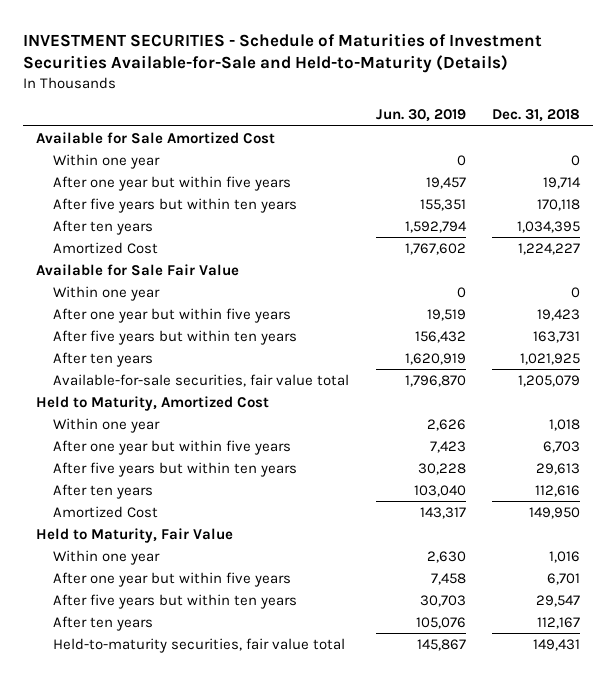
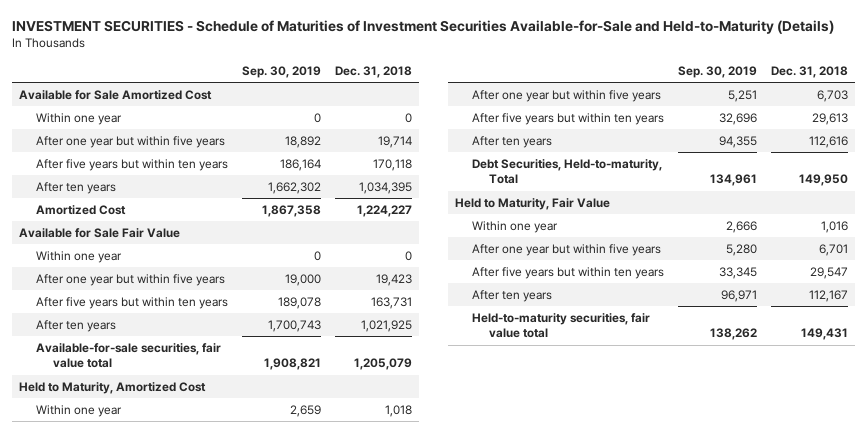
[375,109,466,123] Jun. 30, 2019 -> none
none -> [241,65,321,78] Sep. 30, 2019
[53,505,159,518] Amortized Cost -> [472,158,663,185] Debt Securities, Held-to-maturity, Total

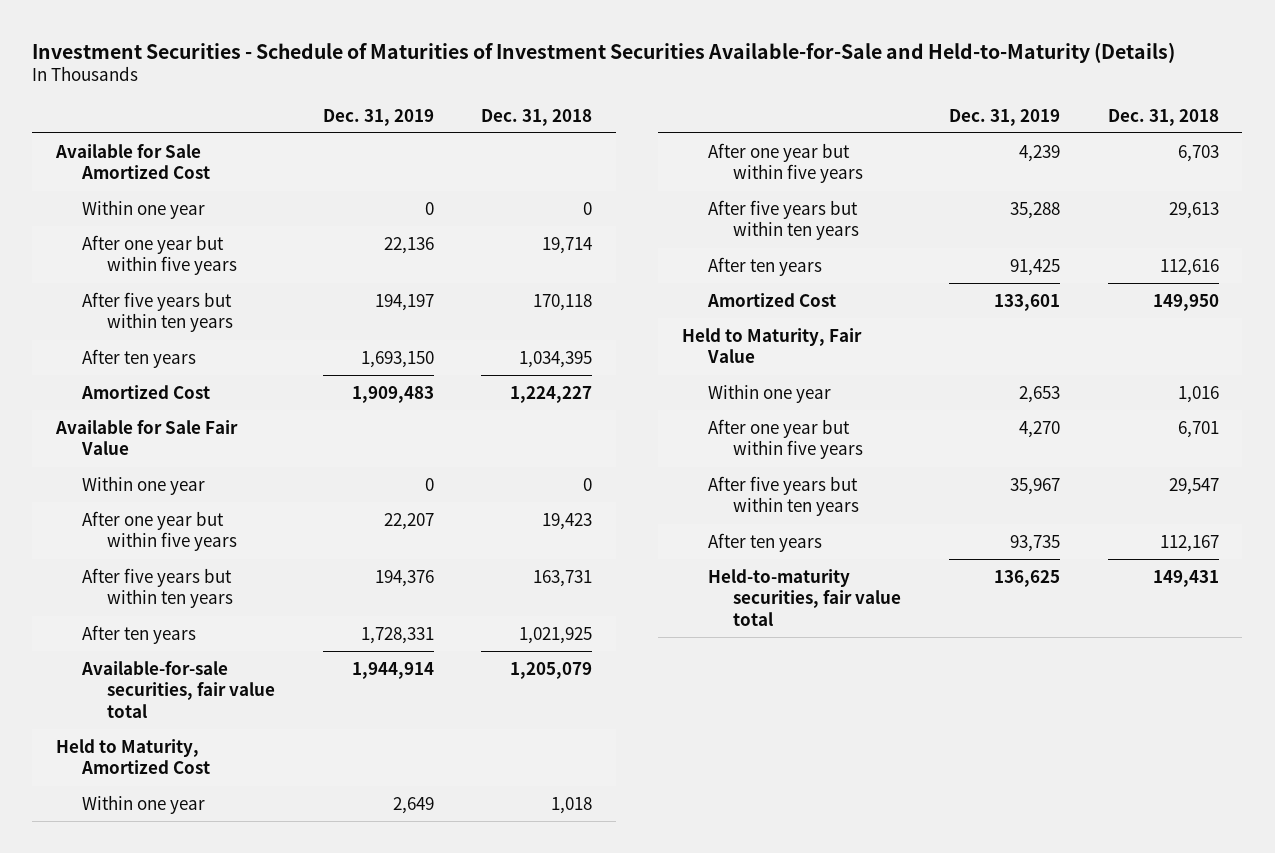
[12,19,835,34] INVESTMENT SECURITIES - Schedule of Maturities of Investment Securities Available-for-Sale and Held-to-Maturity (Details) -> [32,41,1176,63] Investment Securities - Schedule of Maturities of Investment Securities Available-for-Sale and Held-to-Maturity (Details)
[241,65,321,78] Sep. 30, 2019 -> none
none -> [322,108,434,126] Dec. 31, 2019
[472,158,663,185] Debt Securities, Held-to-maturity, Total -> [706,292,836,307] Amortized Cost

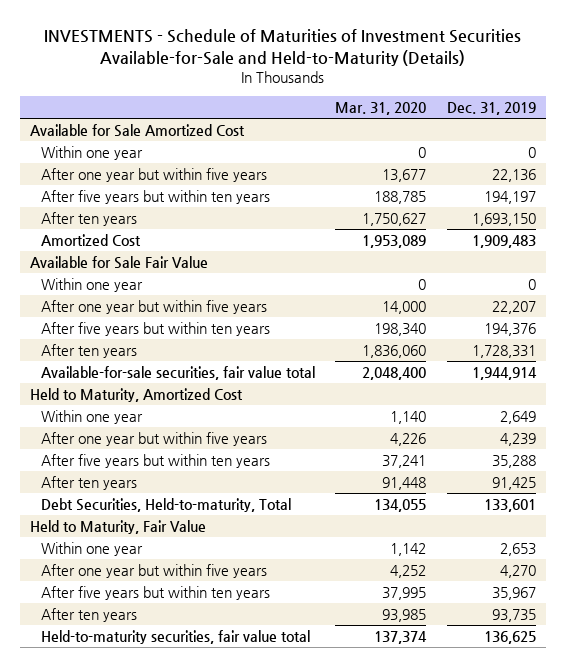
[32,41,1176,63] Investment Securities - Schedule of Maturities of Investment Securities Available-for-Sale and Held-to-Maturity (Details) -> [44,29,522,67] INVESTMENTS - Schedule of Maturities of Investment Securities Available-for-Sale and Held-to-Maturity (Details)
[481,108,593,126] Dec. 31, 2018 -> none
none -> [335,101,427,115] Mar. 31, 2020
[706,292,836,307] Amortized Cost -> [40,498,291,513] Debt Securities, Held-to-maturity, Total

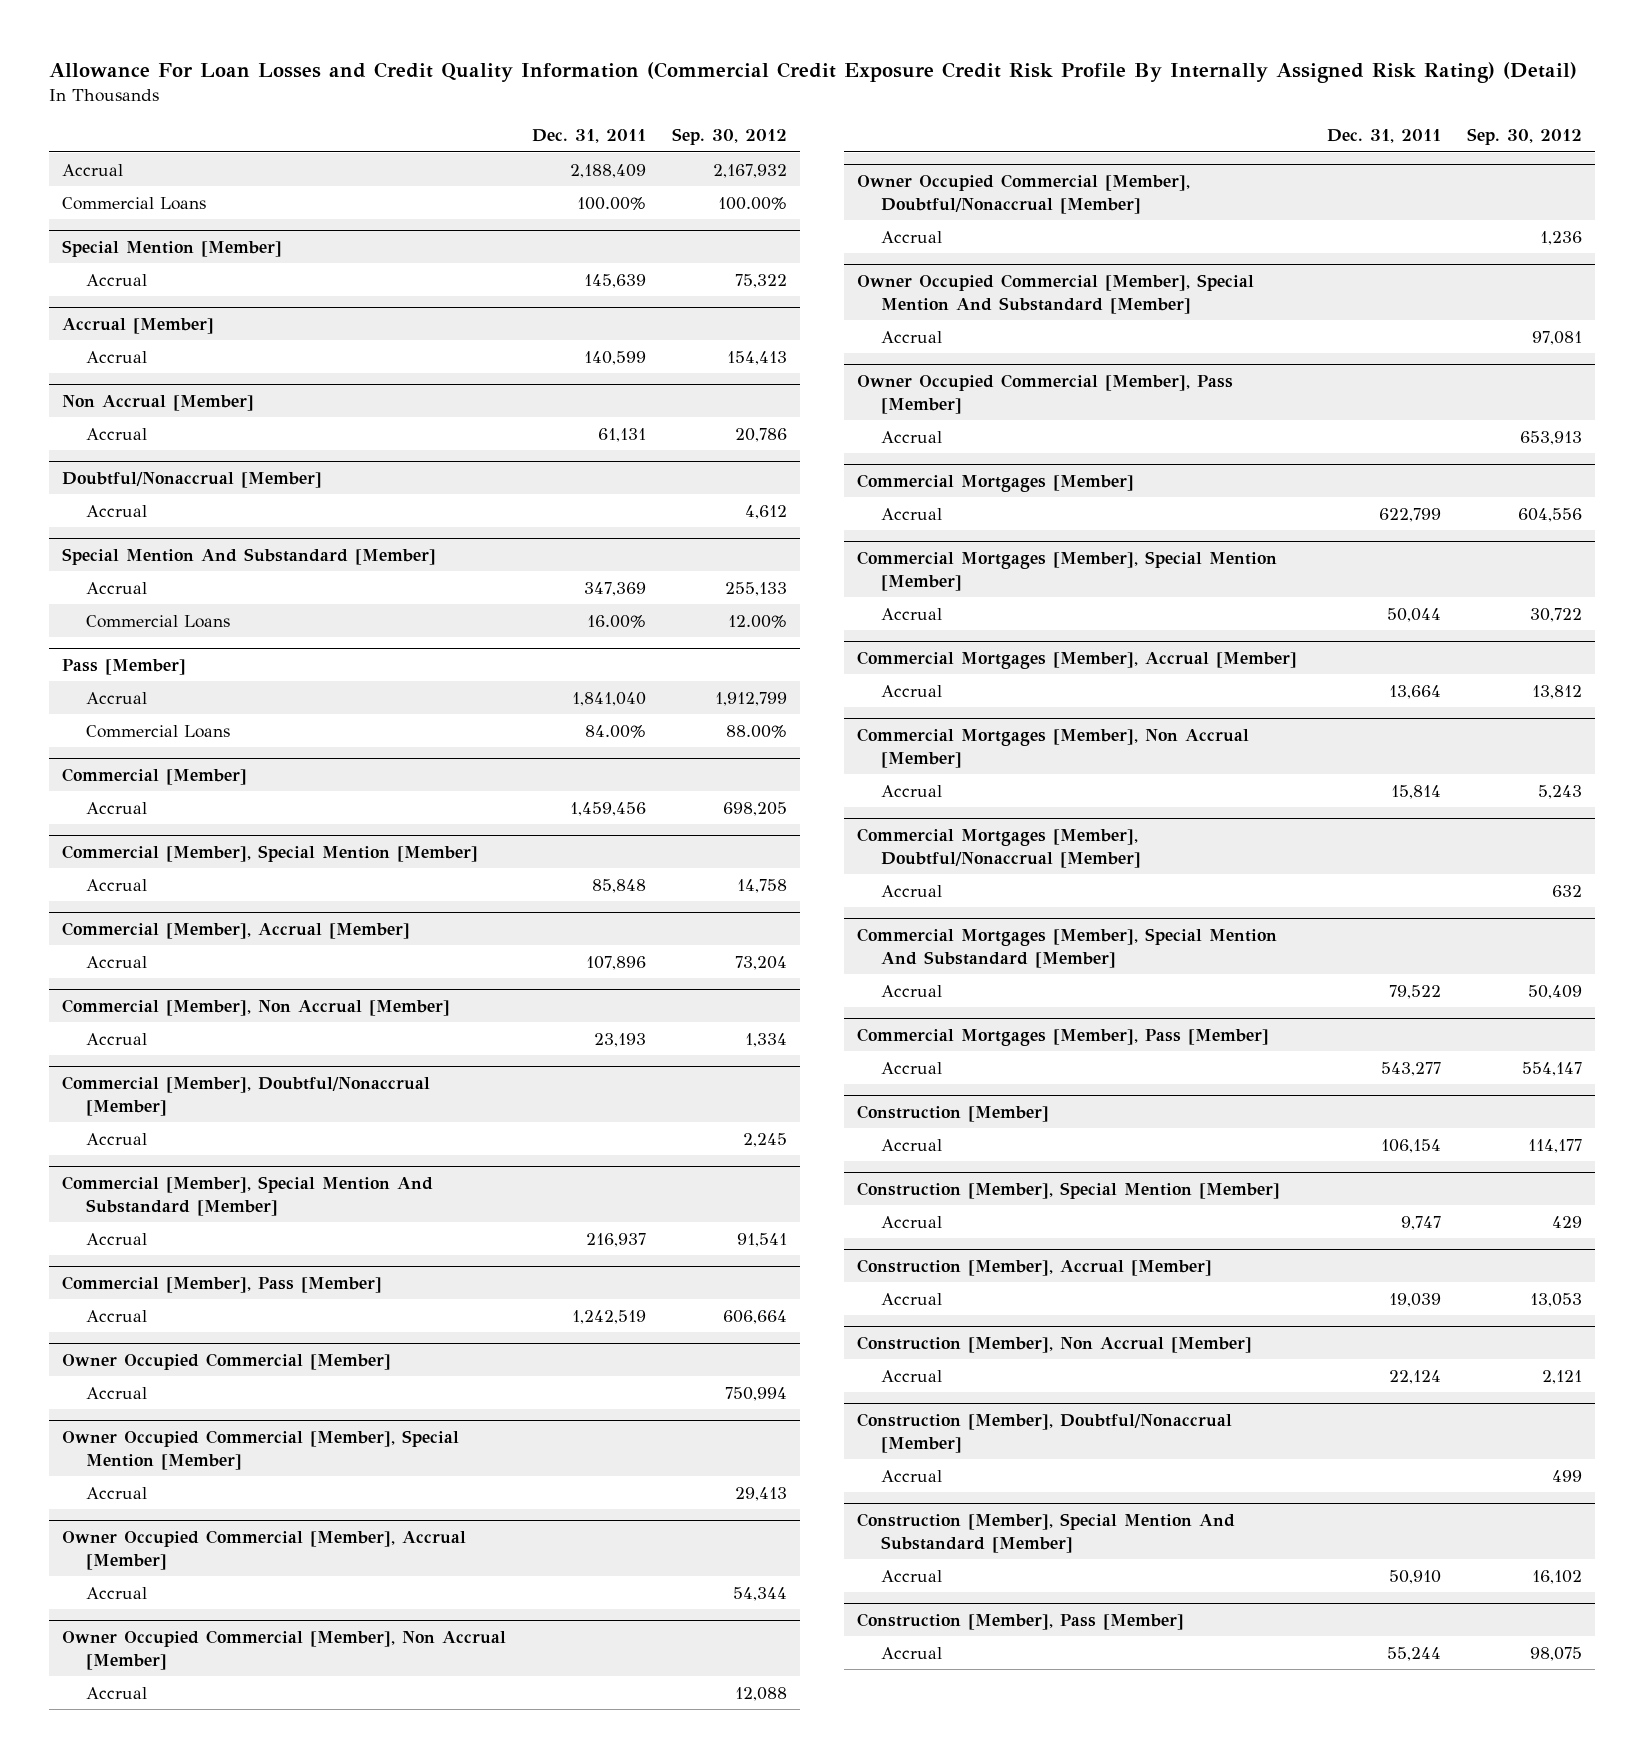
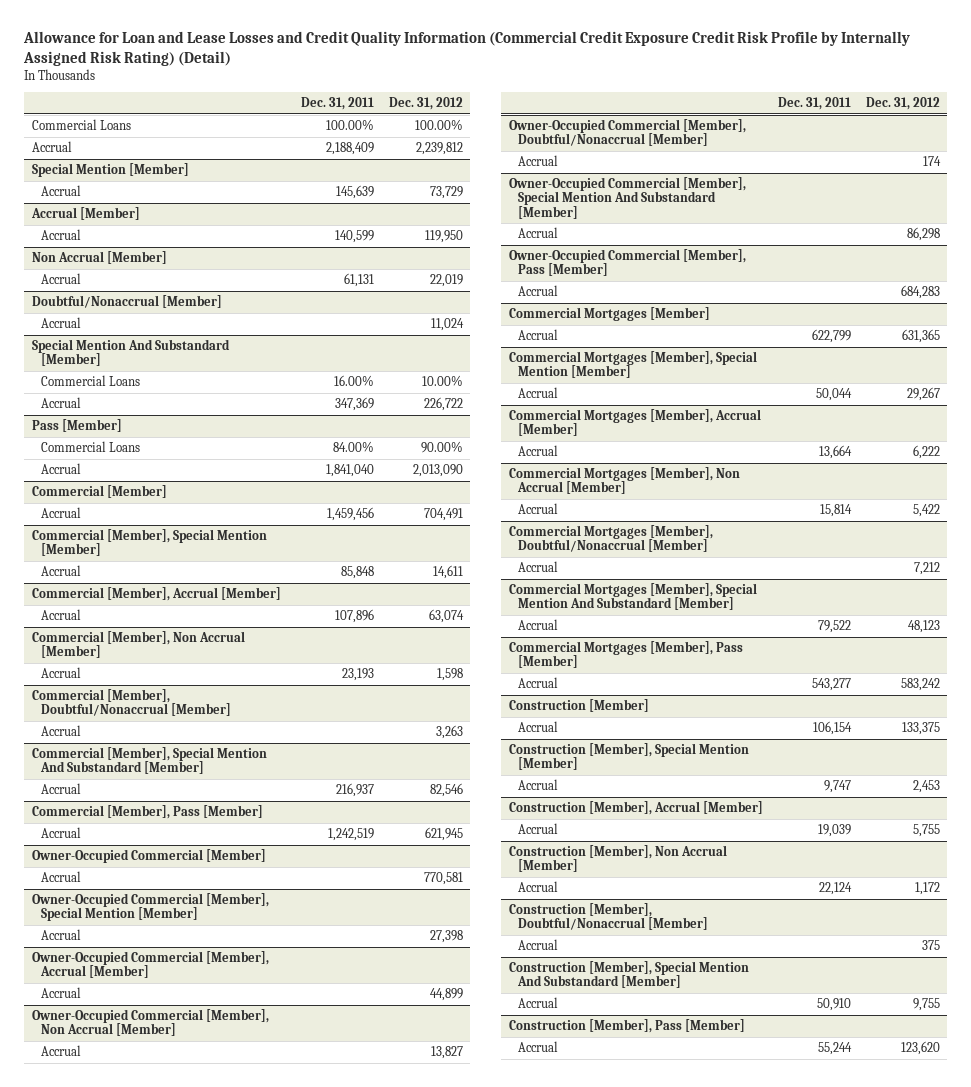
[49,61,1578,83] Allowance For Loan Losses and Credit Quality Information (Commercial Credit Exposure Credit Risk Profile By Internally Assigned Risk Rating) (Detail) -> [23,31,911,66] Allowance for Loan and Lease Losses and Credit Quality Information (Commercial Credit Exposure Credit Risk Profile by Internally Assigned Risk Rating) (Detail)
[672,128,788,146] Sep. 30, 2012 -> none
none -> [388,96,463,110] Dec. 31, 2012
[62,163,124,176] Accrual -> [31,140,72,152] Accrual
[86,581,148,594] Accrual -> [41,396,82,408] Accrual
[86,691,148,704] Accrual -> [41,462,82,474] Accrual
[62,1352,392,1370] Owner Occupied Commercial [Member] -> [31,848,266,863] Owner-Occupied Commercial [Member]
[62,1429,460,1470] Owner Occupied Commercial [Member], Special Mention [Member] -> [31,892,269,922] Owner-Occupied Commercial [Member], Special Mention [Member]
[62,1529,467,1570] Owner Occupied Commercial [Member], Accrual [Member] -> [31,950,269,979] Owner-Occupied Commercial [Member], Accrual [Member]
[62,1629,507,1670] Owner Occupied Commercial [Member], Non Accrual [Member] -> [31,1008,269,1037] Owner-Occupied Commercial [Member], Non Accrual [Member]
[857,173,1191,214] Owner Occupied Commercial [Member], Doubtful/Nonaccrual [Member] -> [508,118,746,147] Owner-Occupied Commercial [Member], Doubtful/Nonaccrual [Member]
[857,273,1255,314] Owner Occupied Commercial [Member], Special Mention And Substandard [Member] -> [508,176,746,219] Owner-Occupied Commercial [Member], Special Mention And Substandard [Member]
[857,373,1234,414] Owner Occupied Commercial [Member], Pass [Member] -> [508,248,746,277] Owner-Occupied Commercial [Member], Pass [Member]

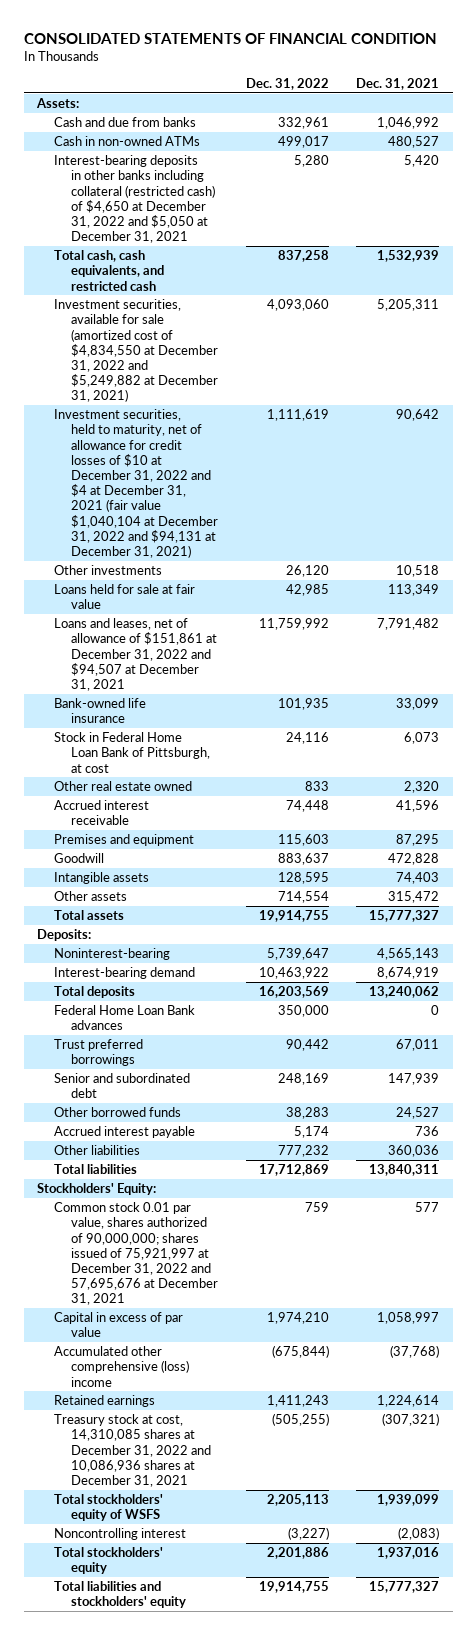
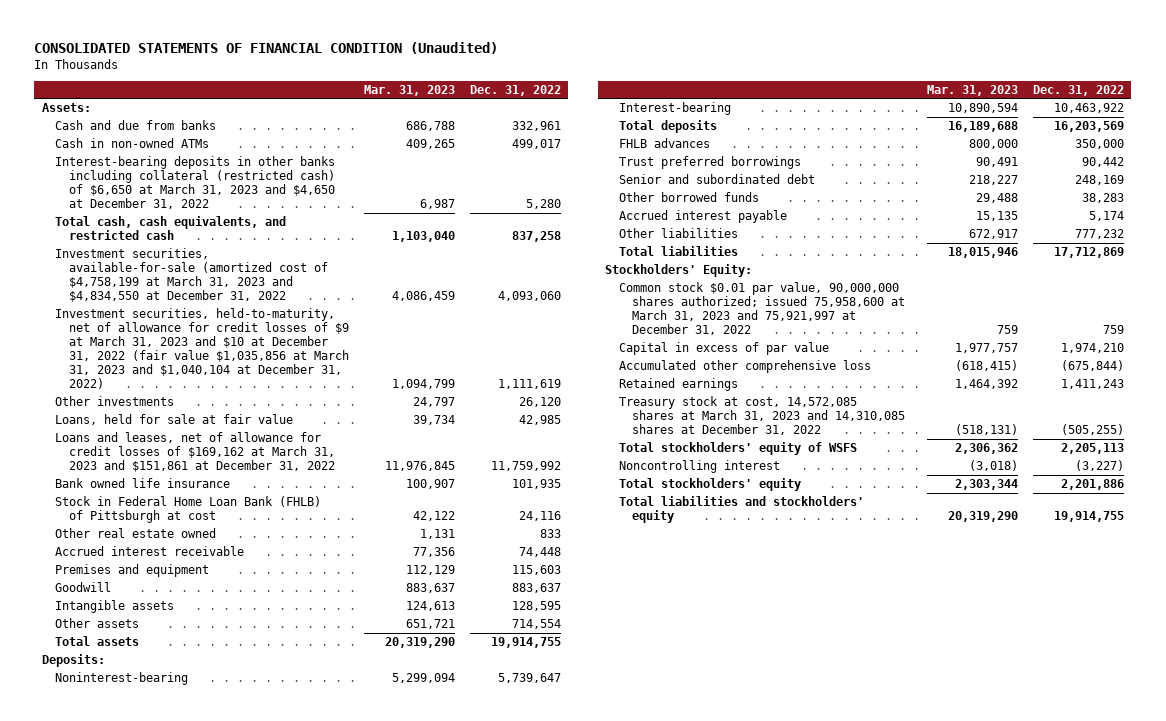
[23,32,437,44] CONSOLIDATED STATEMENTS OF FINANCIAL CONDITION -> [34,41,499,54] CONSOLIDATED STATEMENTS OF FINANCIAL CONDITION (Unaudited)
[355,77,439,90] Dec. 31, 2021 -> none
none -> [363,84,455,96] Mar. 31, 2023
[54,155,216,244] Interest-bearing deposits in other banks including collateral (restricted cash) of $4,650 at December 31, 2022 and $5,050 at December 31, 2021 -> [55,156,336,210] Interest-bearing deposits in other banks including collateral (restricted cash) of $6,650 at March 31, 2023 and $4,650 at December 31, 2022
[54,299,219,403] Investment securities, available for sale (amortized cost of $4,834,550 at December 31, 2022 and $5,249,882 at December 31, 2021) -> [55,248,328,303] Investment securities, available-for-sale (amortized cost of $4,758,199 at March 31, 2023 and $4,834,550 at December 31, 2022
[54,409,219,559] Investment securities, held to maturity, net of allowance for credit losses of $10 at December 31, 2022 and $4 at December 31, 2021 (fair value $1,040,104 at December 31, 2022 and $94,131 at December 31, 2021) -> [55,308,349,390] Investment securities, held-to-maturity, net of allowance for credit losses of $9 at March 31, 2023 and $10 at December 31, 2022 (fair value $1,035,856 at March 31, 2023 and $1,040,104 at December 31, 2022)
[54,584,196,610] Loans held for sale at fair value -> [55,414,294,426] Loans, held for sale at fair value
[54,618,218,692] Loans and leases, net of allowance of $151,861 at December 31, 2022 and $94,507 at December 31, 2021 -> [55,432,335,473] Loans and leases, net of allowance for credit losses of $169,162 at March 31, 2023 and $151,861 at December 31, 2022
[54,698,147,724] Bank-owned life insurance -> [55,478,231,489] Bank owned life insurance
[54,732,211,773] Stock in Federal Home Loan Bank of Pittsburgh, at cost -> [55,496,322,524] Stock in Federal Home Loan Bank (FHLB) of Pittsburgh at cost
[54,967,196,980] Interest-bearing demand -> [618,102,731,116] Interest-bearing
[54,1005,196,1031] Federal Home Loan Bank advances -> [618,138,710,149] FHLB advances
[54,1202,219,1306] Common stock 0.01 par value, shares authorized of 90,000,000; shares issued of 75,921,997 at December 31, 2022 and 57,695,676 at December 31, 2021 -> [618,282,906,336] Common stock $0.01 par value, 90,000,000 shares authorized; issued 75,958,600 at March 31, 2023 and 75,921,997 at December 31, 2022
[54,1346,190,1387] Accumulated other comprehensive (loss) income -> [618,360,871,374] Accumulated other comprehensive loss
[54,1414,212,1488] Treasury stock at cost, 14,310,085 shares at December 31, 2022 and 10,086,936 shares at December 31, 2021 -> [618,396,906,436] Treasury stock at cost, 14,572,085 shares at March 31, 2023 and 14,310,085 shares at December 31, 2022

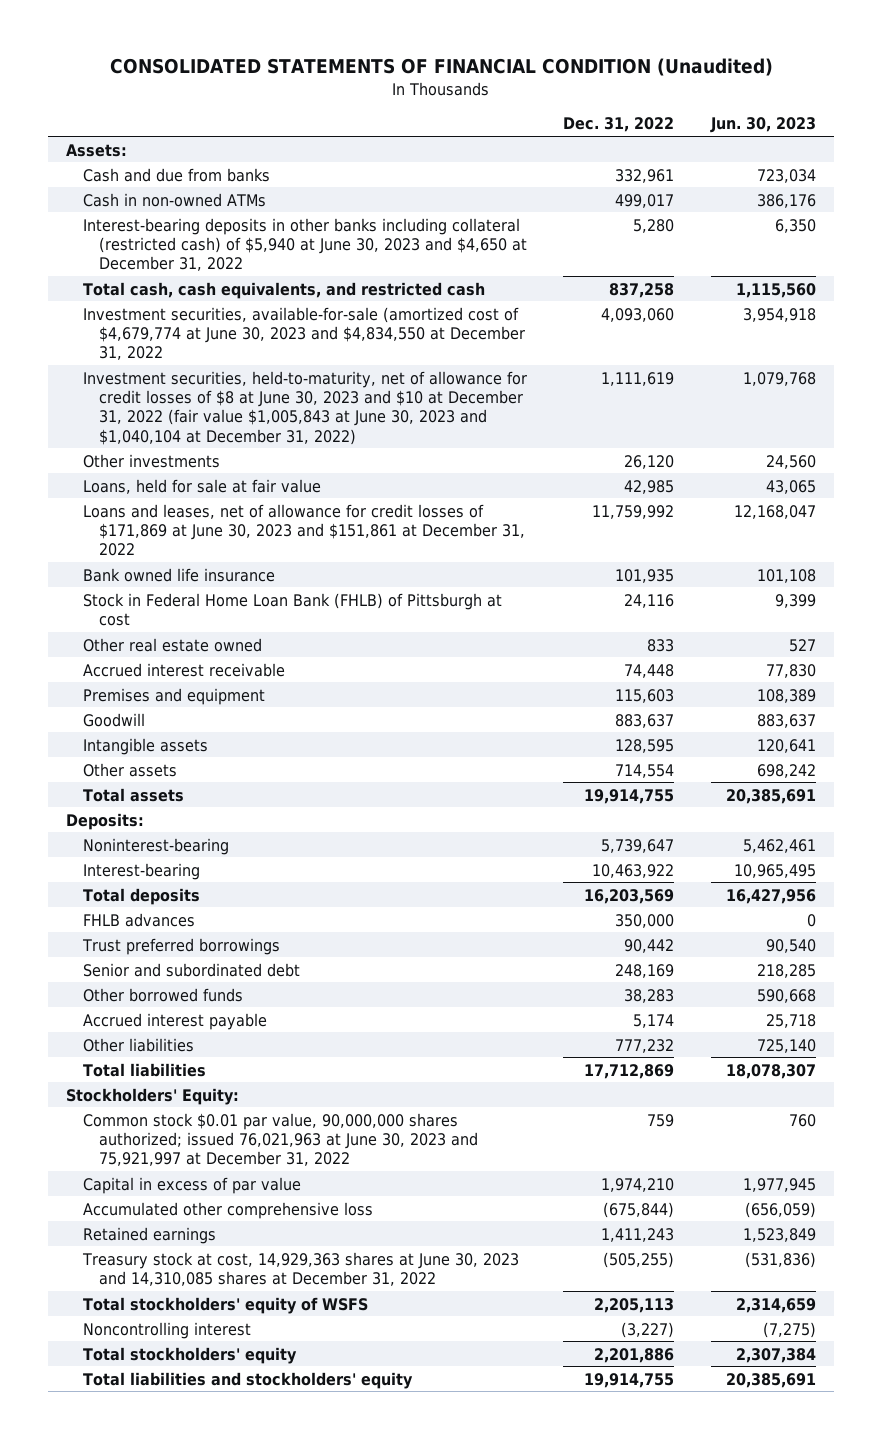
[363,84,455,96] Mar. 31, 2023 -> none
none -> [709,117,816,134] Jun. 30, 2023
[55,156,336,210] Interest-bearing deposits in other banks including collateral (restricted cash) of $6,650 at March 31, 2023 and $4,650 at December 31, 2022 -> [82,217,528,272] Interest-bearing deposits in other banks including collateral (restricted cash) of $5,940 at June 30, 2023 and $4,650 at December 31, 2022
[55,248,328,303] Investment securities, available-for-sale (amortized cost of $4,758,199 at March 31, 2023 and $4,834,550 at December 31, 2022 -> [82,306,526,361] Investment securities, available-for-sale (amortized cost of $4,679,774 at June 30, 2023 and $4,834,550 at December 31, 2022
[55,308,349,390] Investment securities, held-to-maturity, net of allowance for credit losses of $9 at March 31, 2023 and $10 at December 31, 2022 (fair value $1,035,856 at March 31, 2023 and $1,040,104 at December 31, 2022) -> [82,370,527,445] Investment securities, held-to-maturity, net of allowance for credit losses of $8 at June 30, 2023 and $10 at December 31, 2022 (fair value $1,005,843 at June 30, 2023 and $1,040,104 at December 31, 2022)
[55,432,335,473] Loans and leases, net of allowance for credit losses of $169,162 at March 31, 2023 and $151,861 at December 31, 2022 -> [82,503,526,557] Loans and leases, net of allowance for credit losses of $171,869 at June 30, 2023 and $151,861 at December 31, 2022
[618,282,906,336] Common stock $0.01 par value, 90,000,000 shares authorized; issued 75,958,600 at March 31, 2023 and 75,921,997 at December 31, 2022 -> [82,1112,479,1167] Common stock $0.01 par value, 90,000,000 shares authorized; issued 76,021,963 at June 30, 2023 and 75,921,997 at December 31, 2022
[618,396,906,436] Treasury stock at cost, 14,572,085 shares at March 31, 2023 and 14,310,085 shares at December 31, 2022 -> [81,1251,519,1286] Treasury stock at cost, 14,929,363 shares at June 30, 2023 and 14,310,085 shares at December 31, 2022

